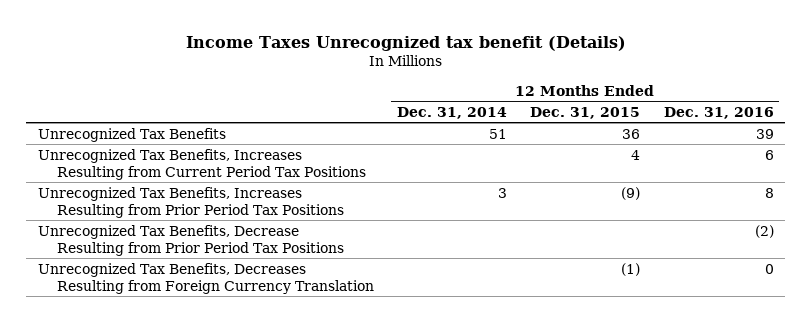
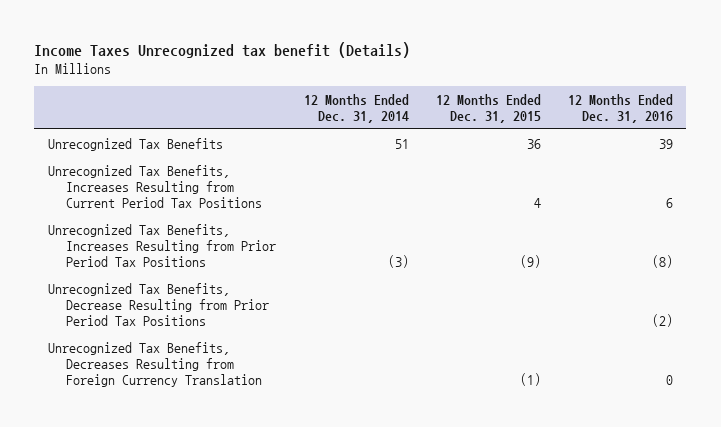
[498,187,508,198] 3 -> [387,255,409,269] (3)
[764,187,774,198] 8 -> [651,255,673,269] (8)

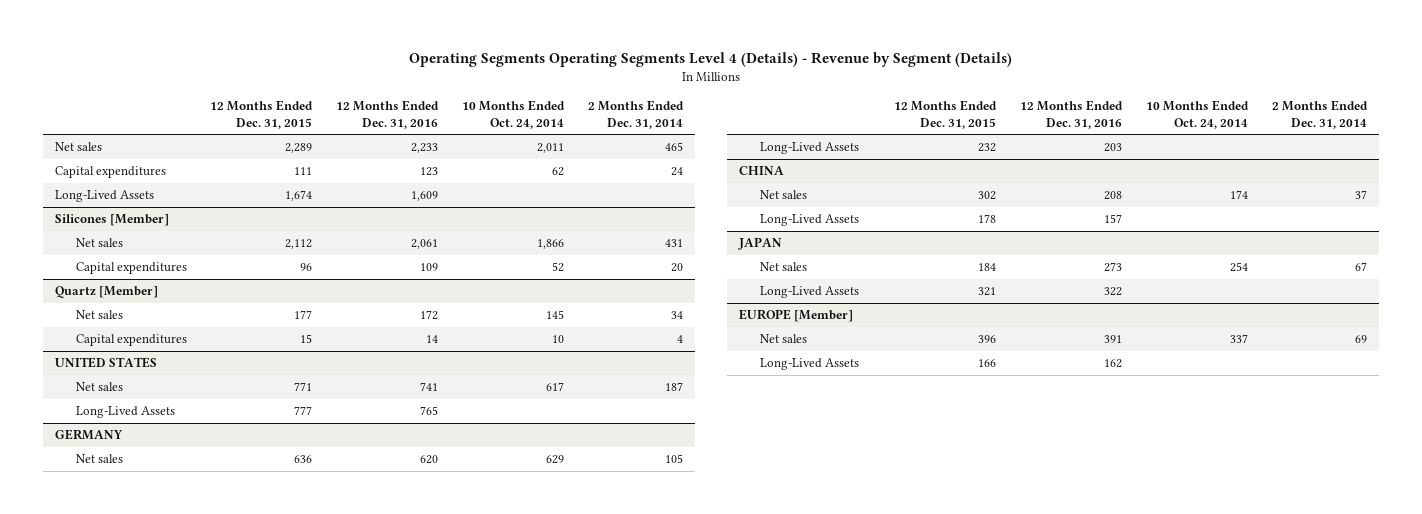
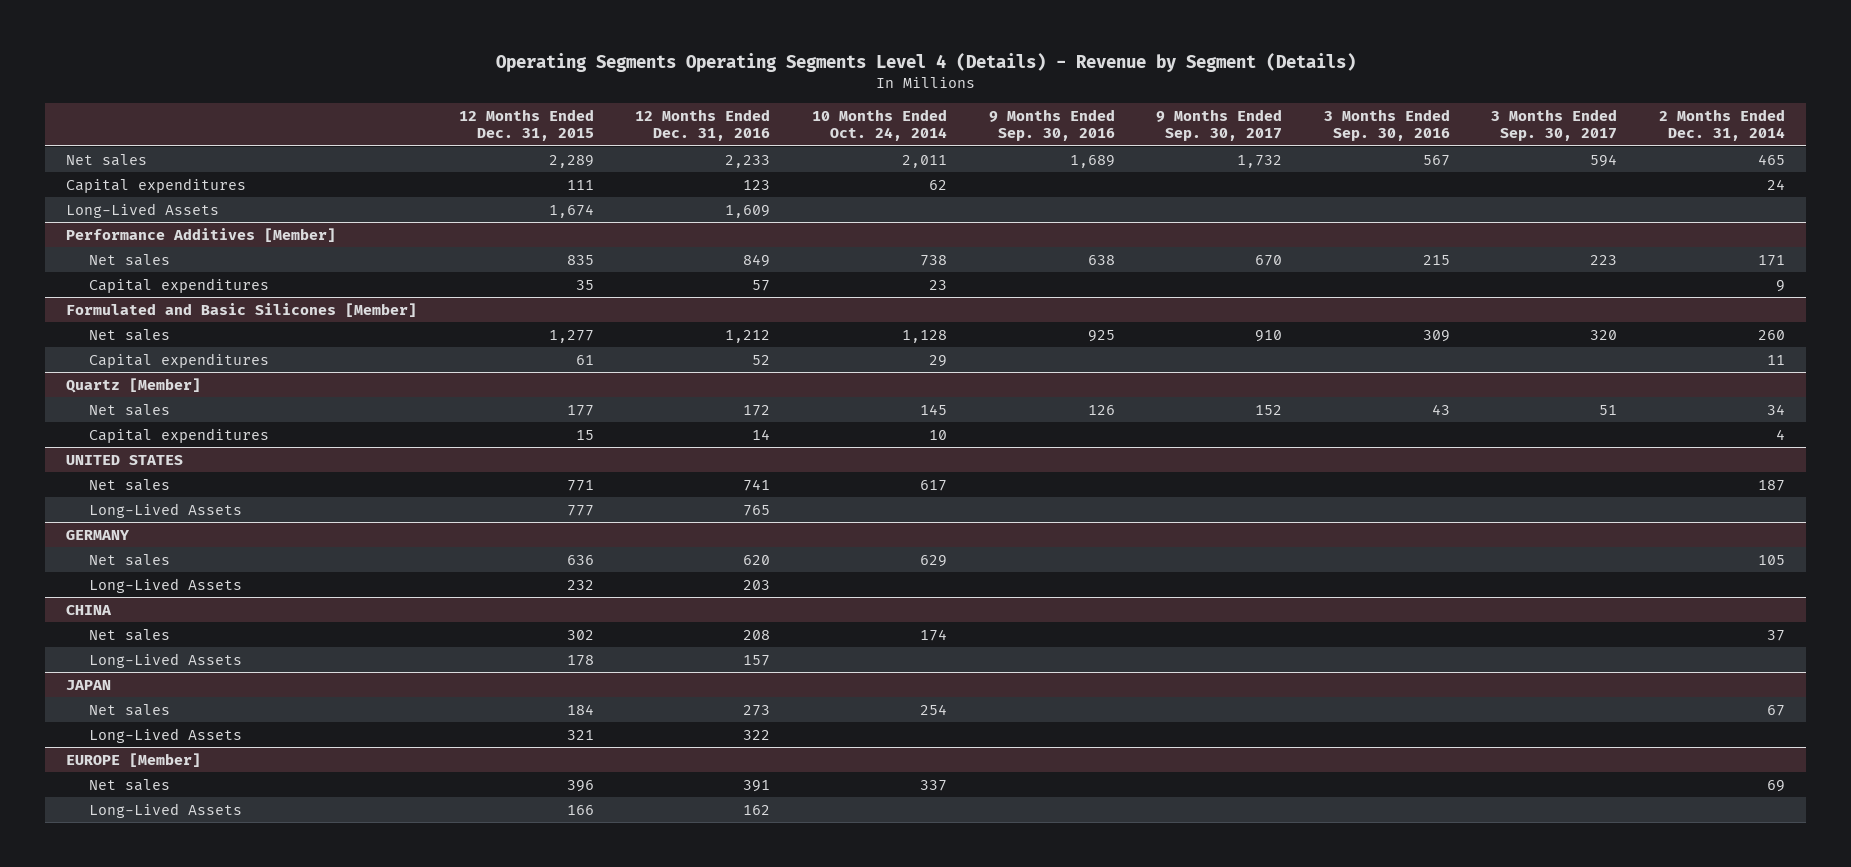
none -> [988,108,1115,142] 9 Months Ended Sep. 30, 2016
none -> [1156,108,1283,142] 9 Months Ended Sep. 30, 2017
none -> [1323,108,1450,142] 3 Months Ended Sep. 30, 2016
none -> [1491,108,1618,142] 3 Months Ended Sep. 30, 2017
[55,214,170,227] Silicones [Member] -> none
none -> [66,227,337,242] Performance Additives [Member]
[285,239,313,250] 2,112 -> [566,254,594,265] 835
[411,239,439,250] 2,061 -> [743,253,771,267] 849
[537,239,565,250] 1,866 -> [919,254,947,266] 738
[664,239,683,248] 431 -> [1757,254,1785,266] 171
[300,263,313,272] 96 -> [575,279,594,290] 35
[420,263,439,272] 109 -> [752,279,771,291] 57
[552,262,565,273] 52 -> [928,279,947,290] 23
[670,263,683,273] 20 -> [1775,279,1785,292] 9
none -> [66,302,418,317] Formulated and Basic Silicones [Member]
none -> [89,328,171,341] Net sales
none -> [89,352,270,368] Capital expenditures

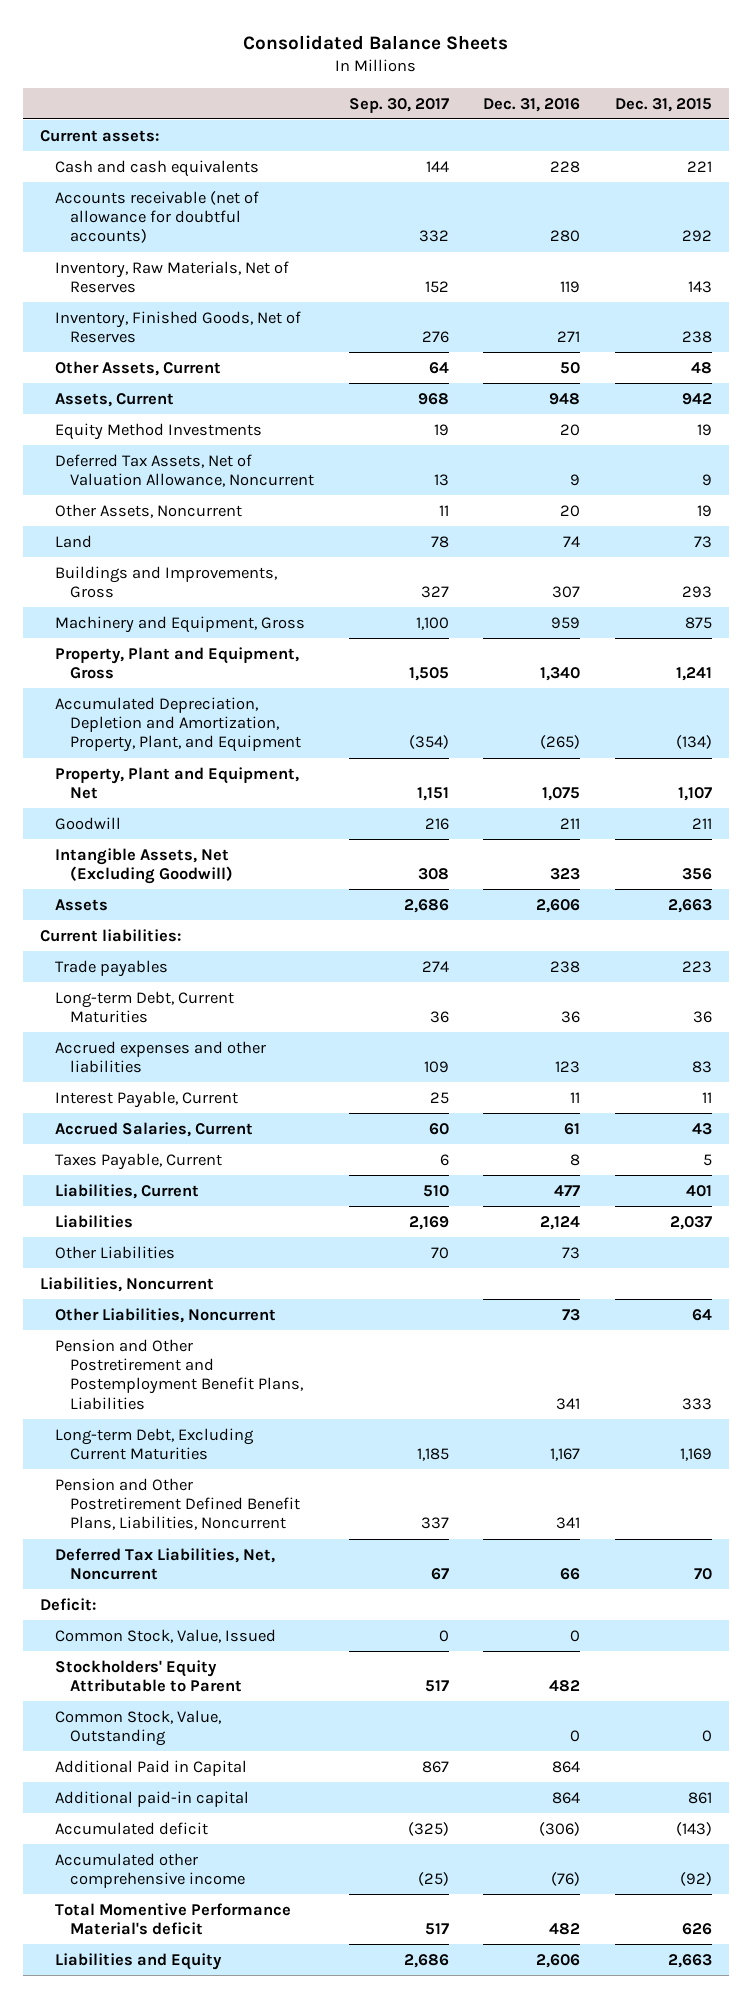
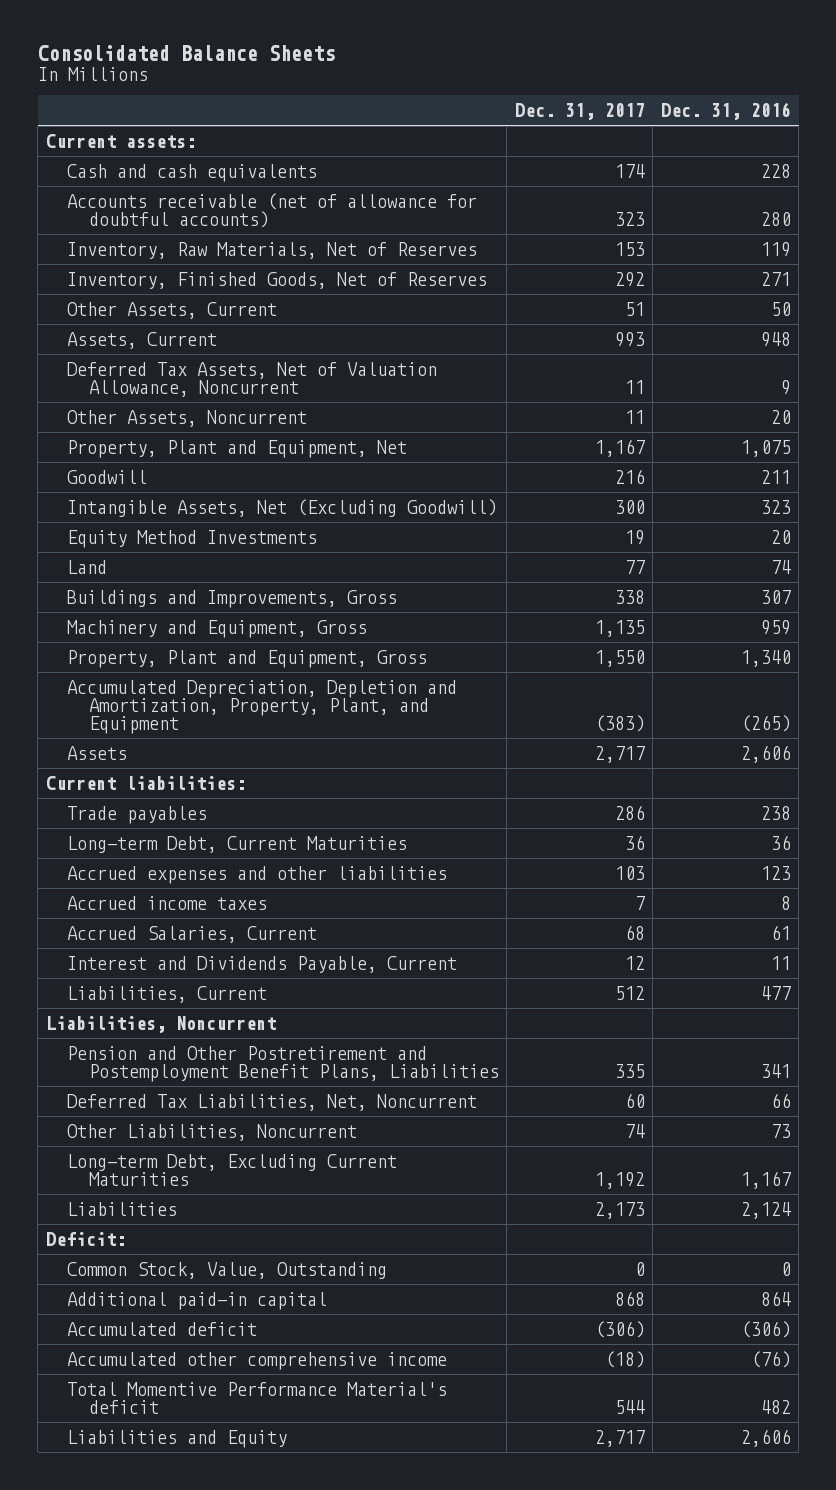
[348,97,449,113] Sep. 30, 2017 -> none
[615,97,713,112] Dec. 31, 2015 -> none
none -> [514,103,645,121] Dec. 31, 2017
[54,766,299,800] Property, Plant and Equipment, Net -> [67,439,408,458] Property, Plant and Equipment, Net
[54,816,121,830] Goodwill -> [67,469,148,484] Goodwill
[54,847,233,885] Intangible Assets, Net (Excluding Goodwill) -> [67,498,498,517] Intangible Assets, Net (Excluding Goodwill)
[54,422,262,440] Equity Method Investments -> [67,529,318,548] Equity Method Investments
[54,1090,238,1108] Interest Payable, Current -> none
none -> [67,895,268,910] Accrued income taxes
[54,1152,222,1170] Taxes Payable, Current -> none
none -> [67,955,458,973] Interest and Dividends Payable, Current
[54,1245,175,1259] Other Liabilities -> none
[54,1477,300,1531] Pension and Other Postretirement Defined Benefit Plans, Liabilities, Noncurrent -> none
[54,1307,276,1323] Other Liabilities, Noncurrent -> [67,1123,358,1141] Other Liabilities, Noncurrent
[54,1427,254,1461] Long-term Debt, Excluding Current Maturities -> [67,1153,398,1187] Long-term Debt, Excluding Current Maturities
[54,1214,133,1228] Liabilities -> [67,1201,178,1216] Liabilities
[54,1628,276,1643] Common Stock, Value, Issued -> none
[54,1659,242,1693] Stockholders' Equity Attributable to Parent -> none
[54,1759,247,1776] Additional Paid in Capital -> none

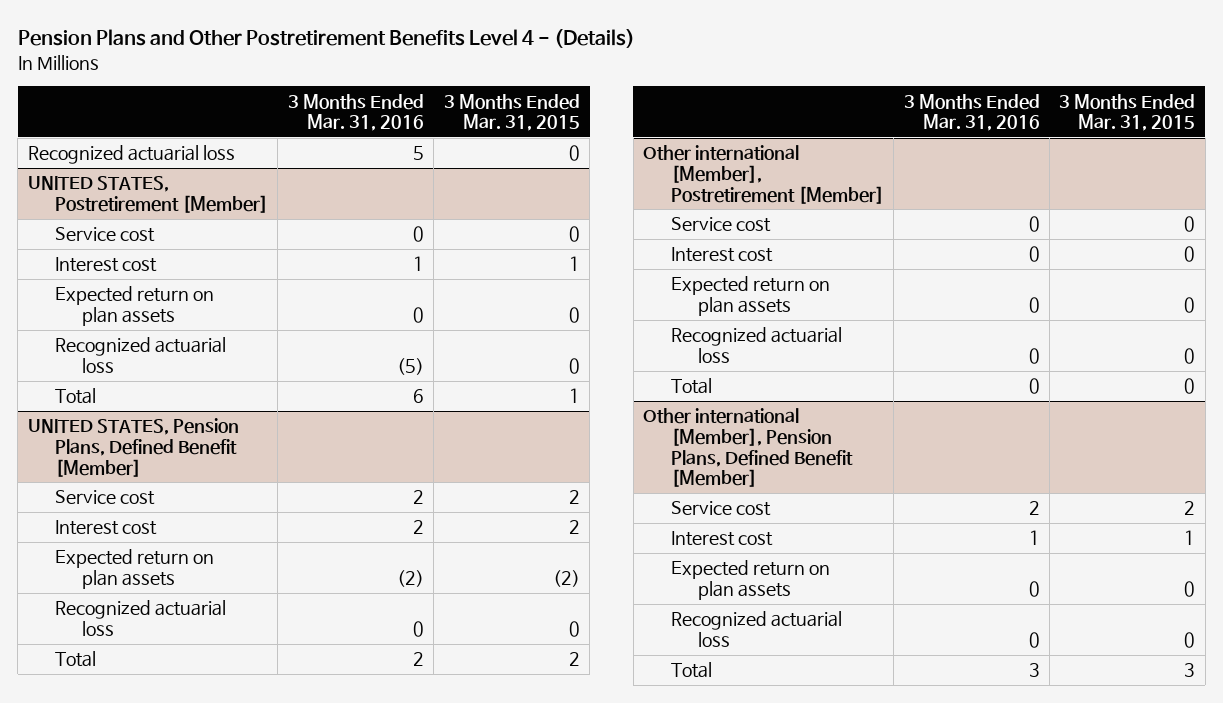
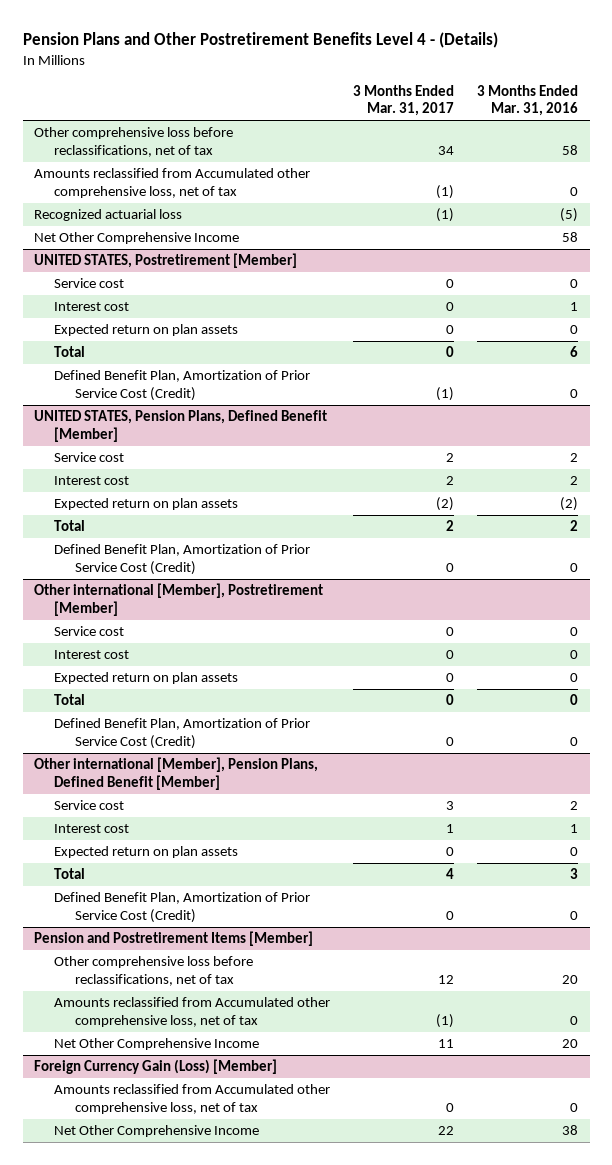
[443,93,580,132] 3 Months Ended Mar. 31, 2015 -> none
none -> [353,85,455,117] 3 Months Ended Mar. 31, 2017
none -> [34,127,234,157] Other comprehensive loss before reclassifications, net of tax
none -> [34,168,311,198] Amounts reclassified from Accumulated other comprehensive loss, net of tax
[412,146,424,161] 5 -> [560,208,579,223] (5)
none -> [34,232,240,245] Net Other Comprehensive Income
[55,337,227,373] Recognized actuarial loss -> none
none -> [54,370,311,401] Defined Benefit Plan, Amortization of Prior Service Cost (Credit)
[55,600,227,636] Recognized actuarial loss -> none
none -> [54,544,311,575] Defined Benefit Plan, Amortization of Prior Service Cost (Credit)
[670,327,842,363] Recognized actuarial loss -> none
none -> [54,718,311,749] Defined Benefit Plan, Amortization of Prior Service Cost (Credit)
[670,611,842,647] Recognized actuarial loss -> none
none -> [54,892,311,923] Defined Benefit Plan, Amortization of Prior Service Cost (Credit)
none -> [34,931,314,947] Pension and Postretirement Items [Member]
none -> [54,956,254,986] Other comprehensive loss before reclassifications, net of tax
none -> [54,997,331,1027] Amounts reclassified from Accumulated other comprehensive loss, net of tax
none -> [54,1038,260,1051] Net Other Comprehensive Income
none -> [34,1059,278,1075] Foreign Currency Gain (Loss) [Member]
none -> [54,1084,331,1114] Amounts reclassified from Accumulated other comprehensive loss, net of tax
none -> [54,1125,260,1138] Net Other Comprehensive Income

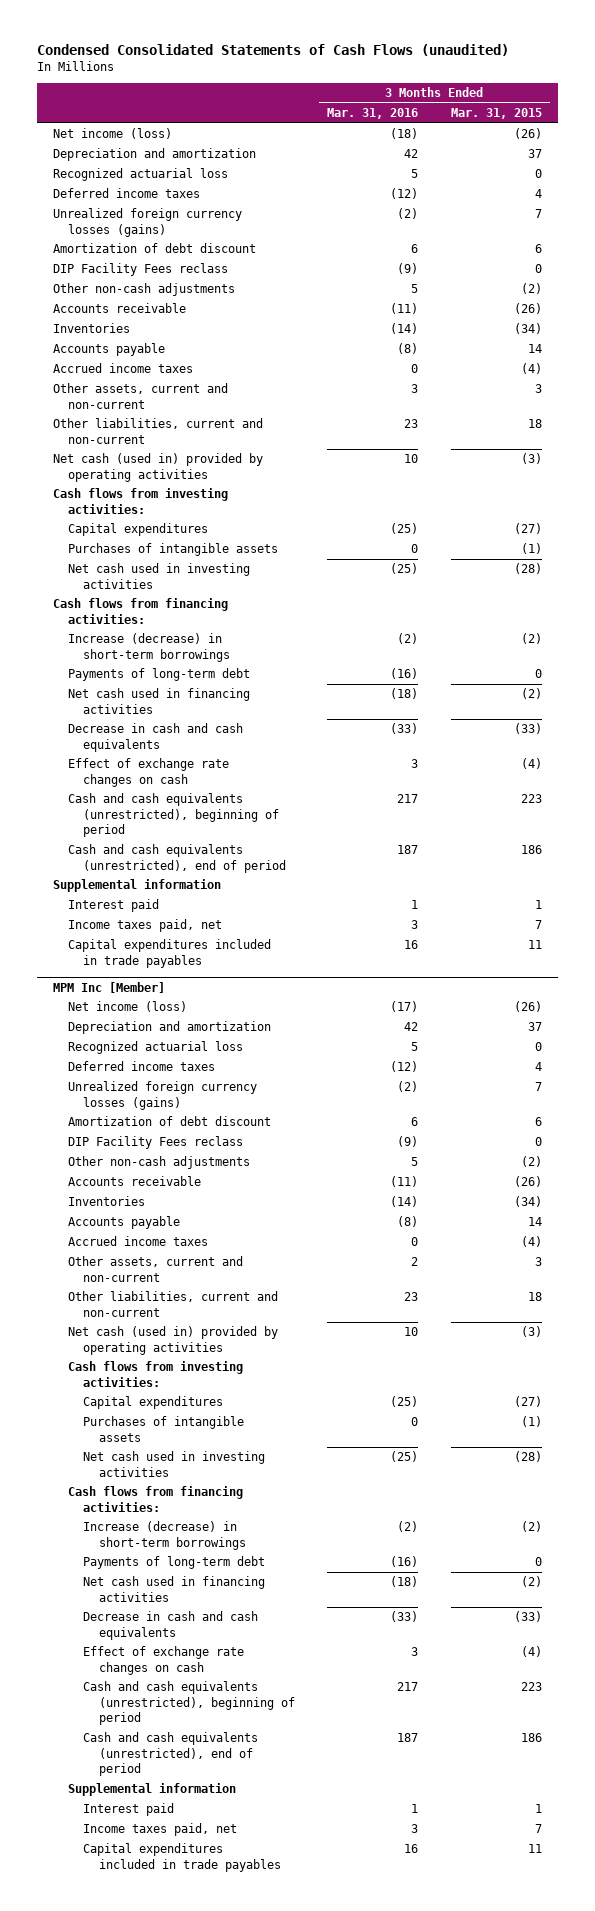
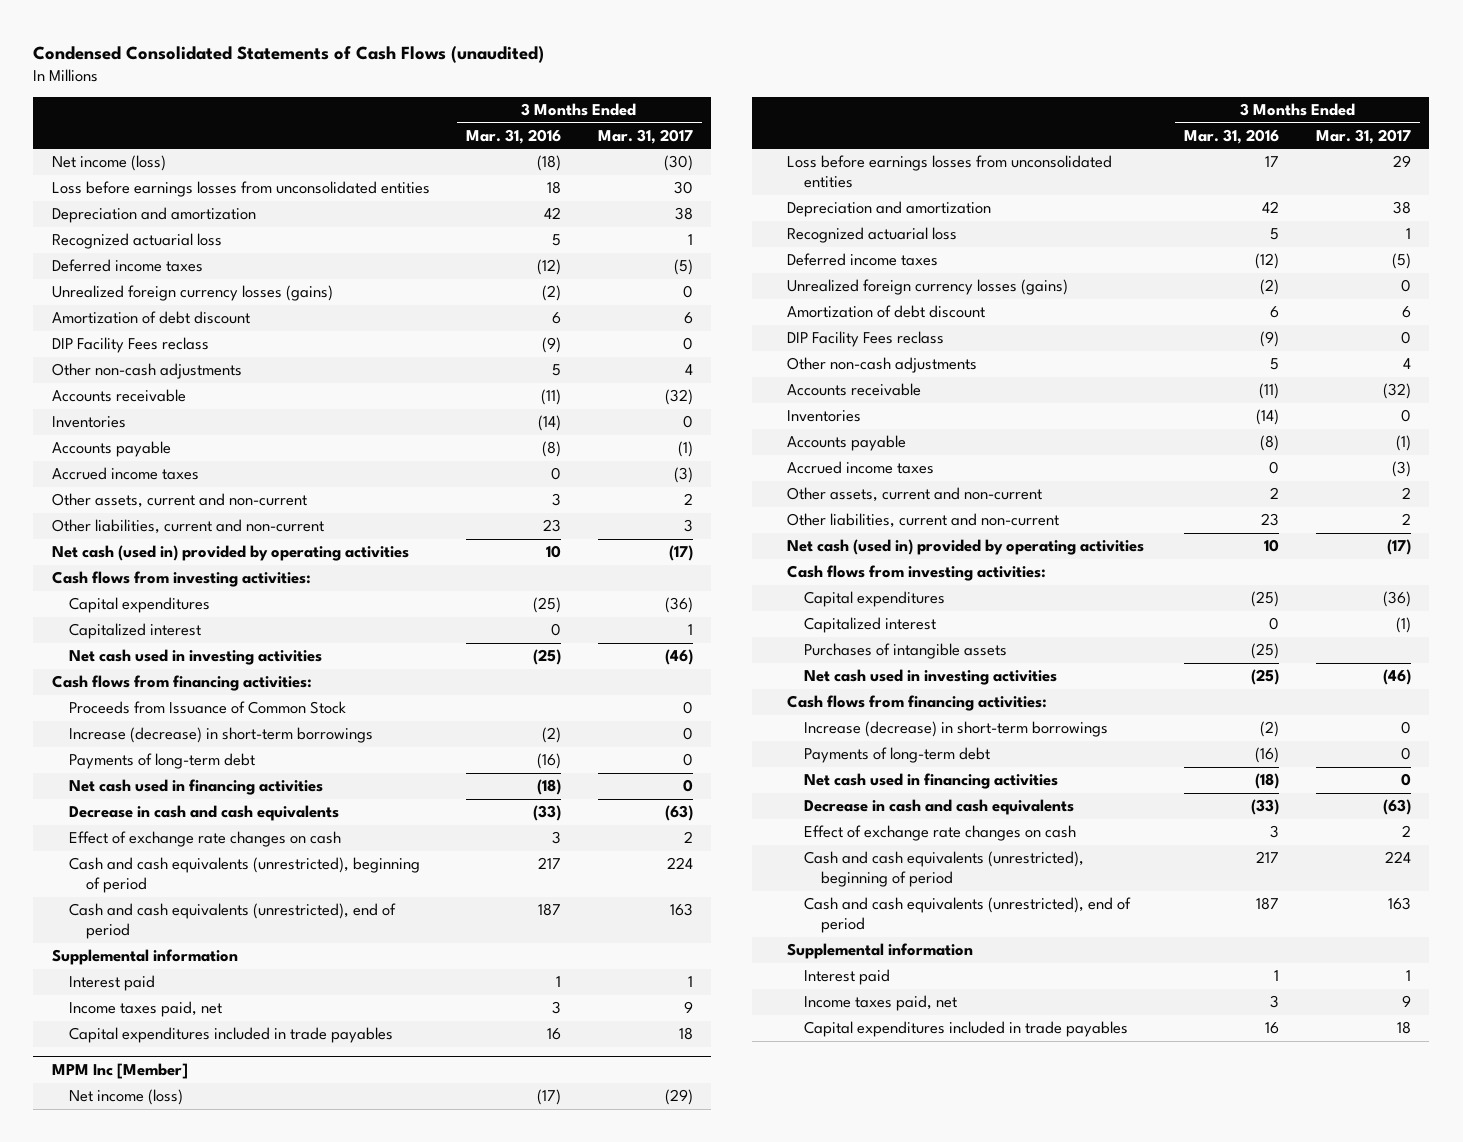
[450,108,542,120] Mar. 31, 2015 -> none
none -> [597,128,693,144] Mar. 31, 2017
none -> [51,181,430,198] Loss before earnings losses from unconsolidated entities
[68,543,279,557] Purchases of intangible assets -> none
none -> [68,623,201,640] Capitalized interest
none -> [68,701,346,715] Proceeds from Issuance of Common Stock
none -> [786,155,1112,189] Loss before earnings losses from unconsolidated entities
none -> [803,617,936,634] Capitalized interest
[411,1417,419,1427] 0 -> [1251,643,1280,660] (25)

